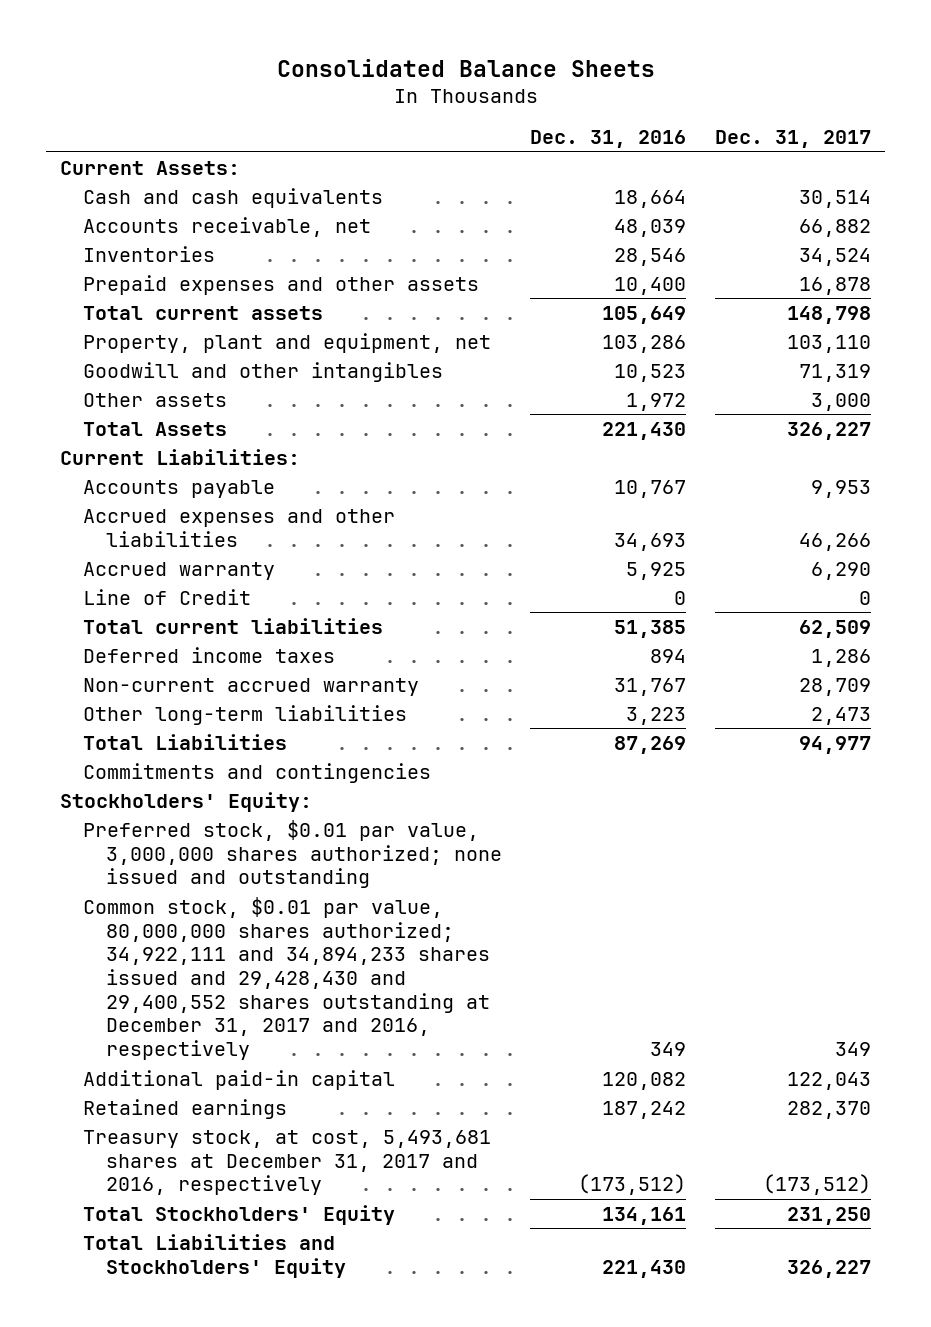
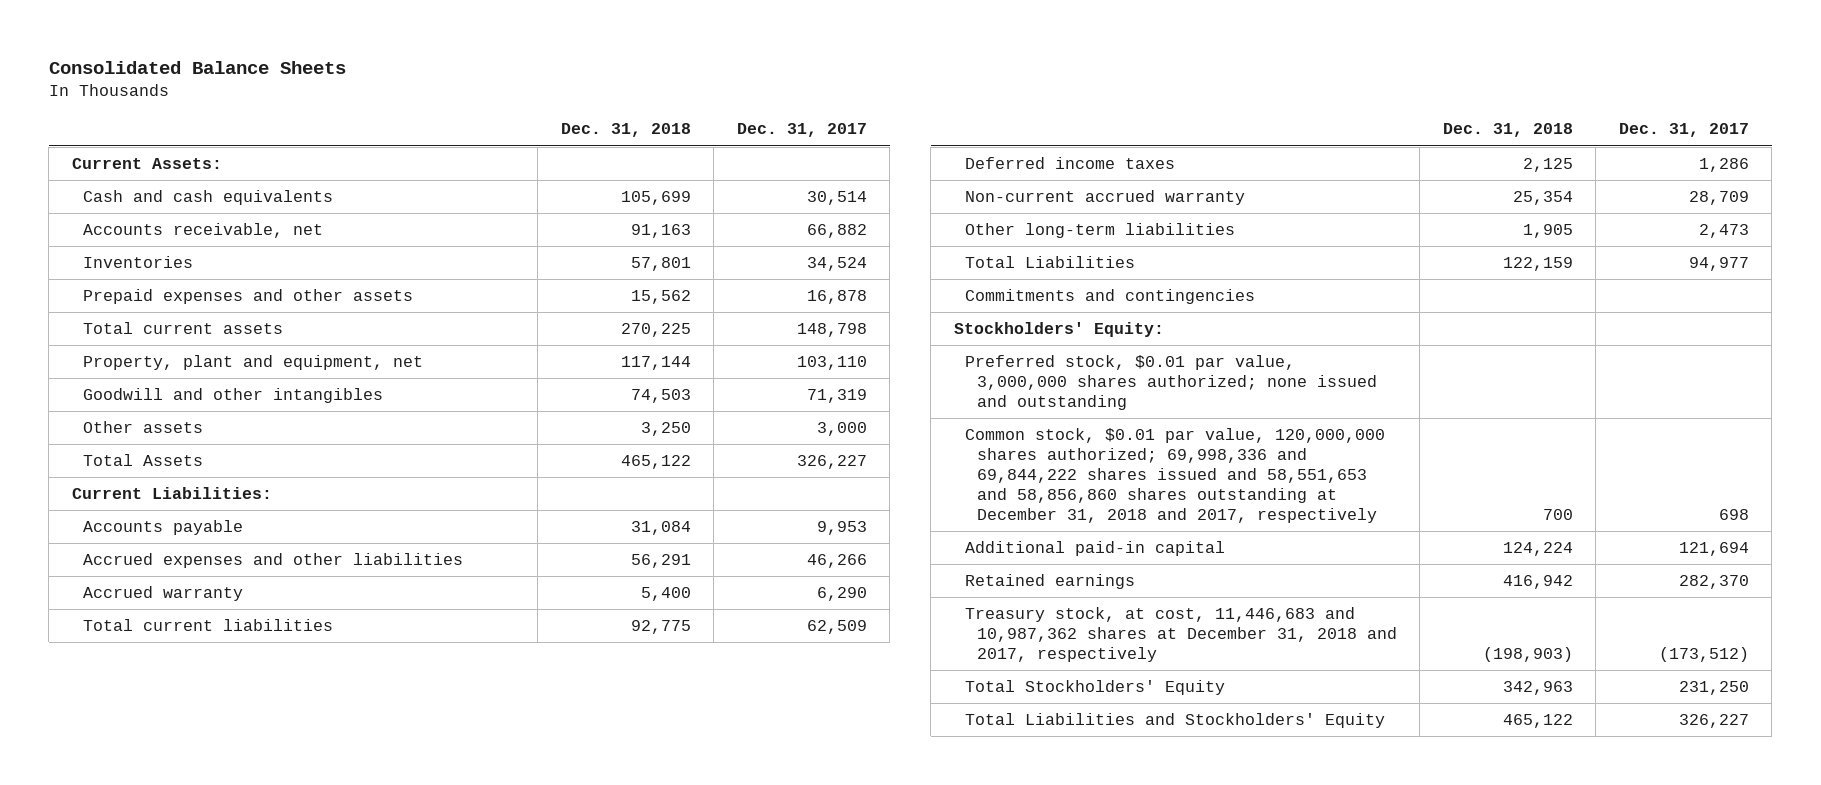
[530,130,687,149] Dec. 31, 2016 -> none
none -> [560,123,691,138] Dec. 31, 2018
[83,588,252,605] Line of Credit -> none
[83,896,490,1061] Common stock, $0.01 par value, 80,000,000 shares authorized; 34,922,111 and 34,894,233 shares issued and 29,428,430 and 29,400,552 shares outstanding at December 31, 2017 and 2016, respectively -> [965,427,1386,523] Common stock, $0.01 par value, 120,000,000 shares authorized; 69,998,336 and 69,844,222 shares issued and 58,551,653 and 58,856,860 shares outstanding at December 31, 2018 and 2017, respectively
[834,1042,871,1057] 349 -> [1718,508,1749,520] 698
[786,1071,871,1090] 122,043 -> [1678,541,1749,556] 121,694
[83,1129,492,1196] Treasury stock, at cost, 5,493,681 shares at December 31, 2017 and 2016, respectively -> [965,606,1397,662] Treasury stock, at cost, 11,446,683 and 10,987,362 shares at December 31, 2018 and 2017, respectively

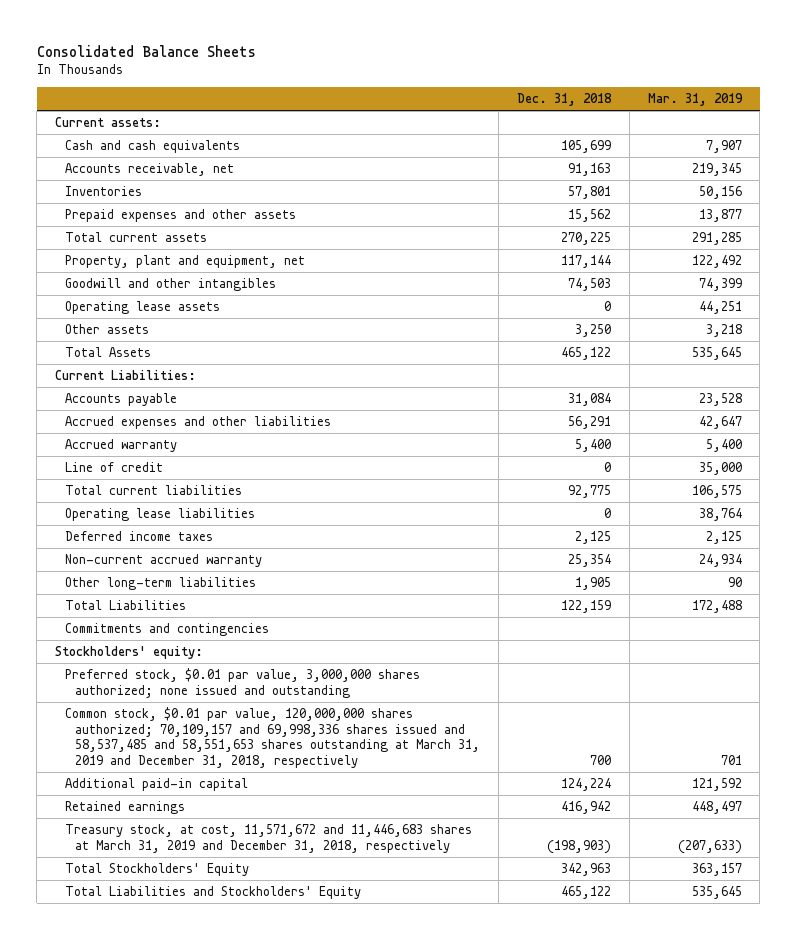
[736,123,867,138] Dec. 31, 2017 -> none
none -> [647,93,743,107] Mar. 31, 2019
[71,157,222,169] Current Assets: -> [55,116,162,127] Current assets:
none -> [65,300,221,314] Operating lease assets
none -> [65,461,164,472] Line of credit
none -> [65,507,256,521] Operating lease liabilities
[953,321,1164,337] Stockholders' Equity: -> [55,645,204,659] Stockholders' equity:
[965,427,1386,523] Common stock, $0.01 par value, 120,000,000 shares authorized; 69,998,336 and 69,844,222 shares issued and 58,551,653 and 58,856,860 shares outstanding at December 31, 2018 and 2017, respectively -> [65,706,480,769] Common stock, $0.01 par value, 120,000,000 shares authorized; 70,109,157 and 69,998,336 shares issued and 58,537,485 and 58,551,653 shares outstanding at March 31, 2019 and December 31, 2018, respectively
[965,606,1397,662] Treasury stock, at cost, 11,446,683 and 10,987,362 shares at December 31, 2018 and 2017, respectively -> [65,823,473,853] Treasury stock, at cost, 11,571,672 and 11,446,683 shares at March 31, 2019 and December 31, 2018, respectively

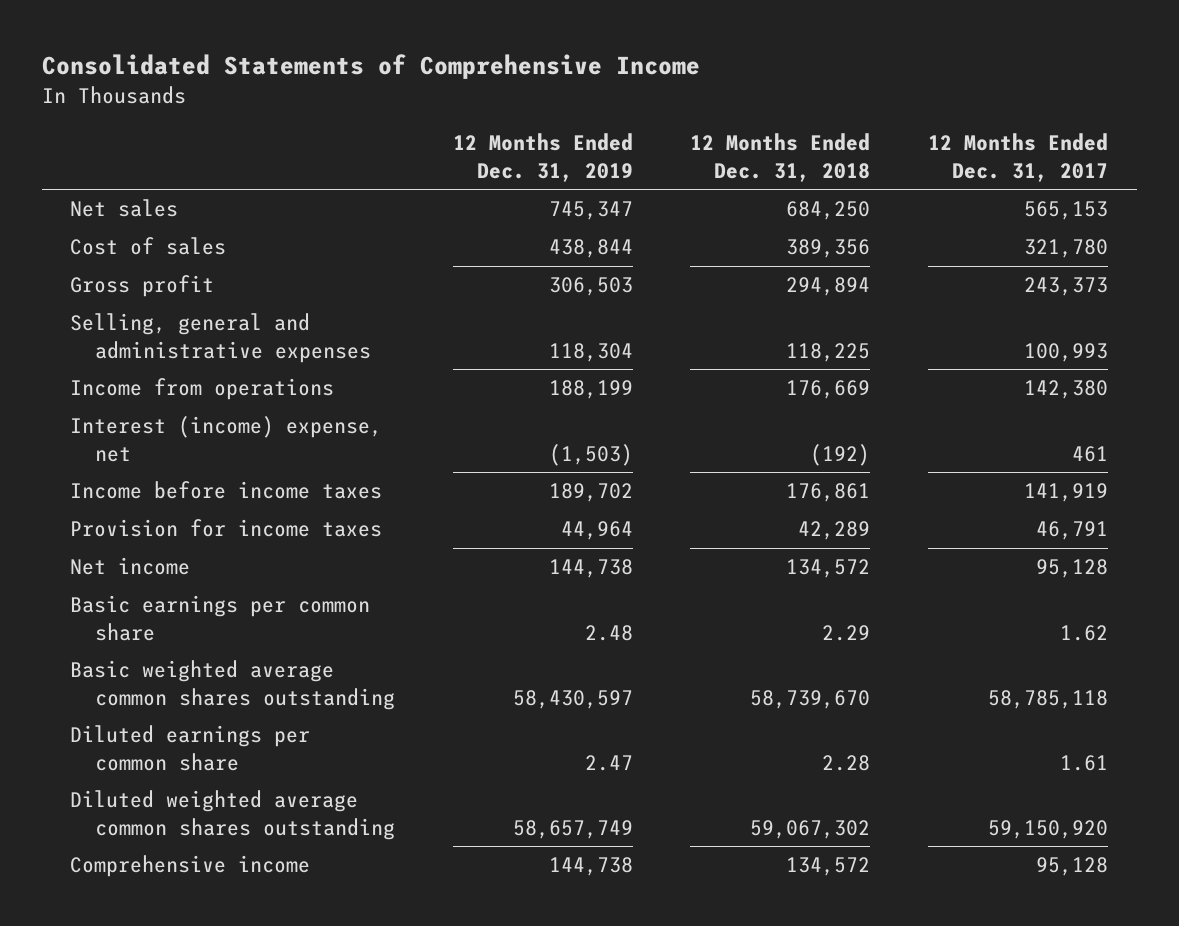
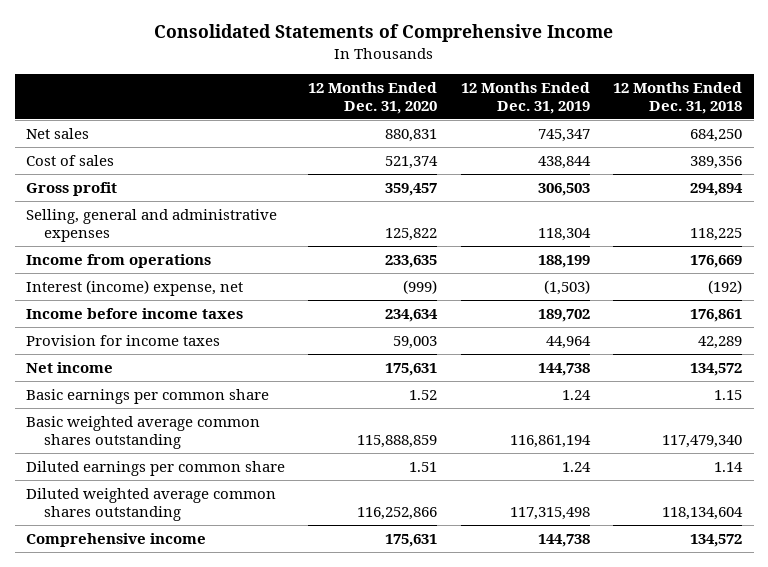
[928,133,1109,182] 12 Months Ended Dec. 31, 2017 -> none
none -> [308,81,438,114] 12 Months Ended Dec. 31, 2020
[584,624,633,641] 2.48 -> [561,390,591,401] 1.24
[822,624,871,641] 2.29 -> [714,390,743,401] 1.15
[512,689,633,709] 58,430,597 -> [509,434,591,448] 116,861,194
[750,689,871,709] 58,739,670 -> [662,434,743,448] 117,479,340
[584,754,633,771] 2.47 -> [561,462,591,473] 1.24
[822,754,871,771] 2.28 -> [714,462,744,473] 1.14
[512,819,633,839] 58,657,749 -> [509,506,590,520] 117,315,498
[750,819,871,839] 59,067,302 -> [662,506,744,520] 118,134,604

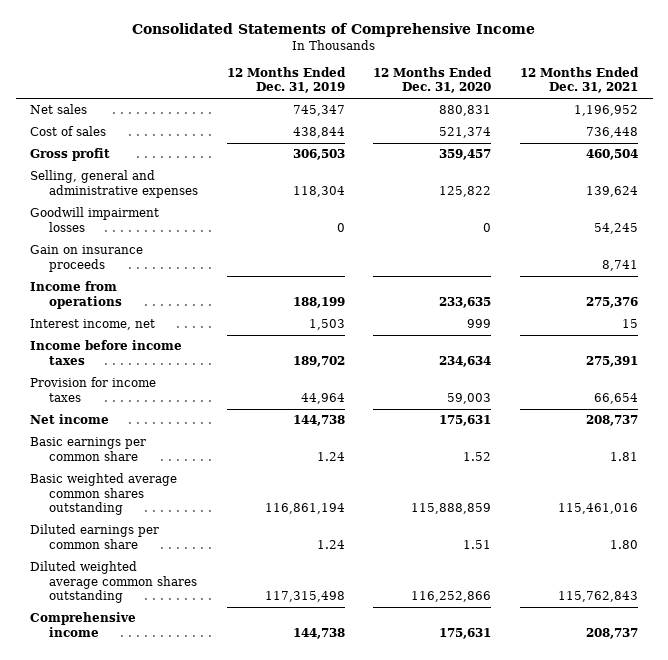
[613,81,743,114] 12 Months Ended Dec. 31, 2018 -> none
none -> [520,66,640,94] 12 Months Ended Dec. 31, 2021
none -> [30,207,160,232] Goodwill impairment losses
none -> [30,245,144,272] Gain on insurance proceeds
[26,280,244,297] Interest (income) expense, net -> [30,319,156,331] Interest income, net
[403,280,438,295] (999) -> [467,319,492,329] 999
[543,280,590,296] (1,503) -> [308,319,345,331] 1,503

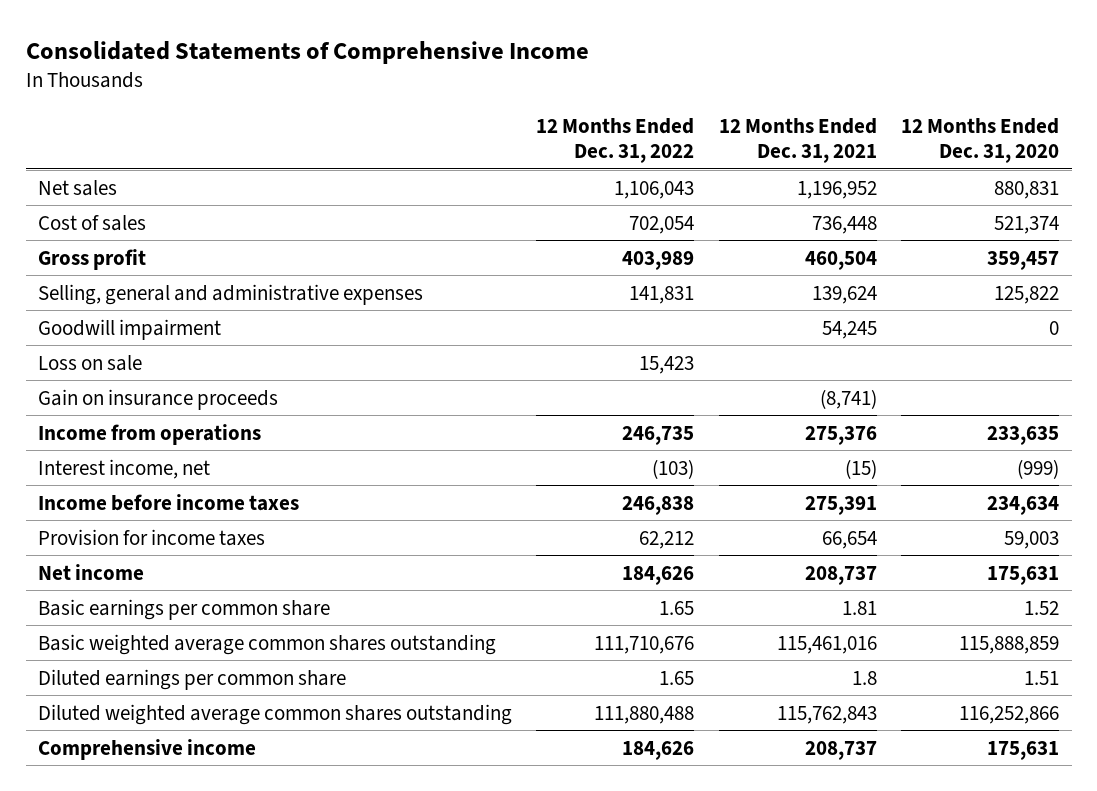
[226,66,346,94] 12 Months Ended Dec. 31, 2019 -> none
none -> [536,117,695,164] 12 Months Ended Dec. 31, 2022
[30,207,160,232] Goodwill impairment losses -> [37,318,221,340] Goodwill impairment
none -> [37,354,142,371] Loss on sale
[602,259,639,271] 8,741 -> [819,388,877,409] (8,741)
[467,319,492,329] 999 -> [1017,458,1060,479] (999)
[622,319,639,329] 15 -> [844,458,877,479] (15)
[610,539,639,549] 1.80 -> [851,670,877,685] 1.8

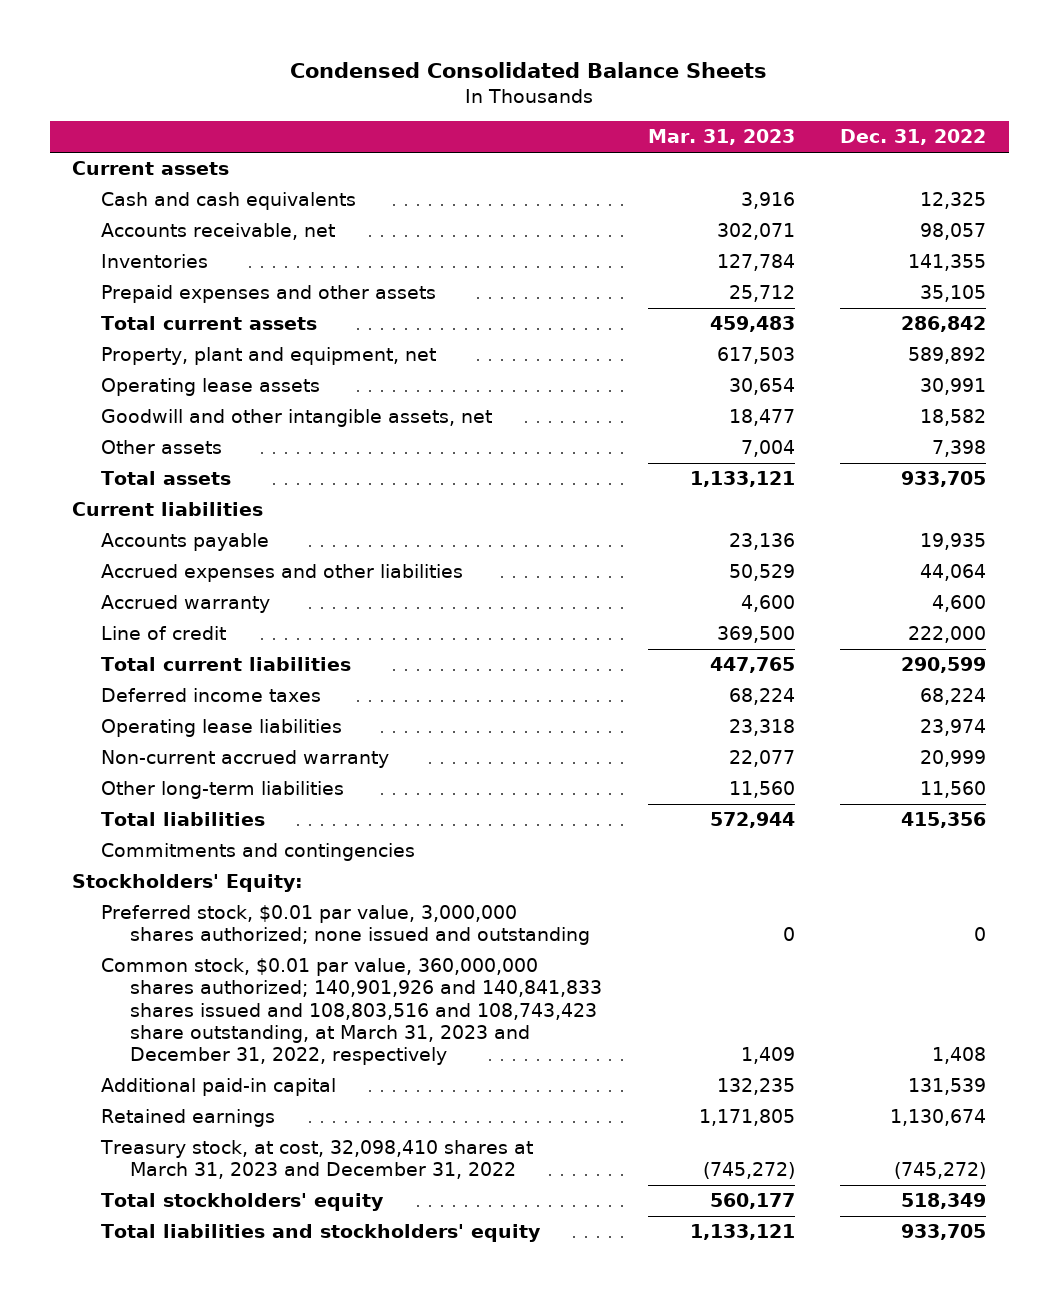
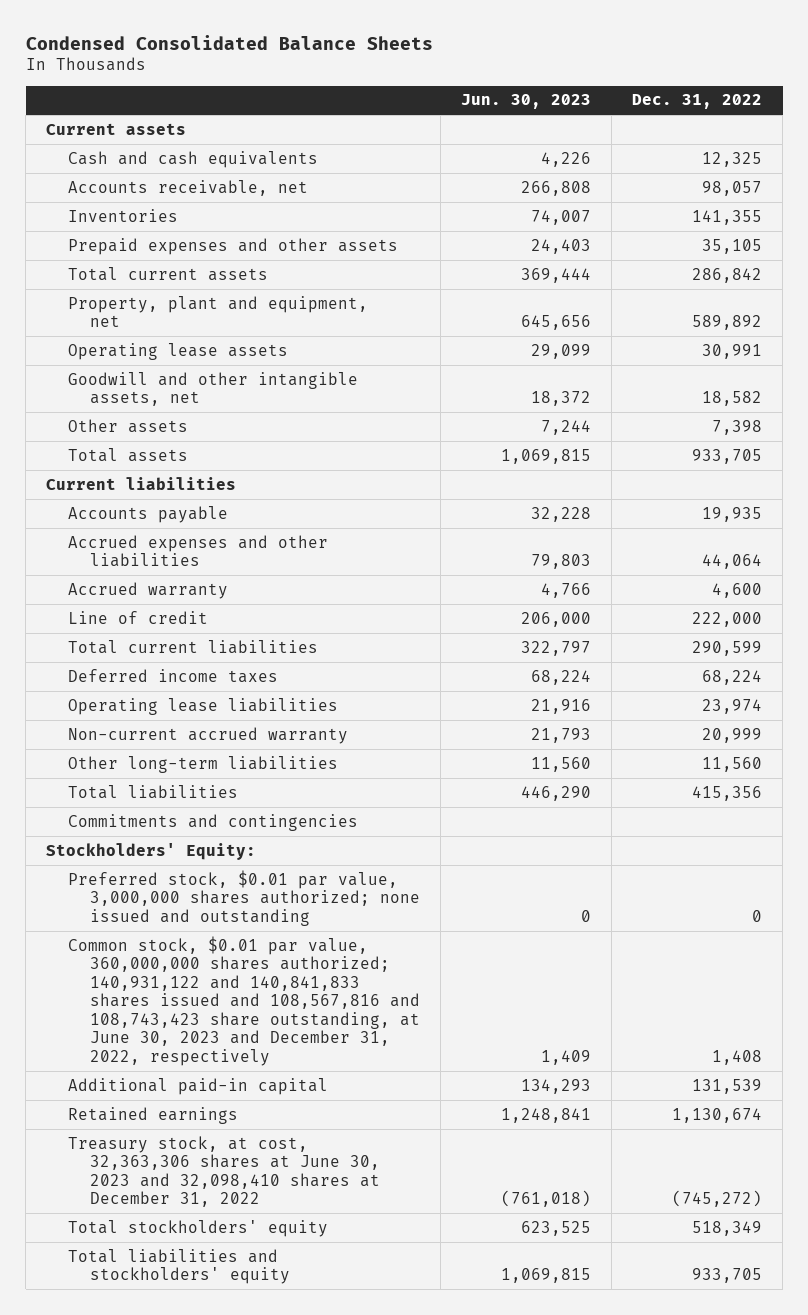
[647,129,795,146] Mar. 31, 2023 -> none
none -> [461,94,592,110] Jun. 30, 2023
[101,958,603,1065] Common stock, $0.01 par value, 360,000,000 shares authorized; 140,901,926 and 140,841,833 shares issued and 108,803,516 and 108,743,423 share outstanding, at March 31, 2023 and December 31, 2022, respectively -> [68,935,421,1066] Common stock, $0.01 par value, 360,000,000 shares authorized; 140,931,122 and 140,841,833 shares issued and 108,567,816 and 108,743,423 share outstanding, at June 30, 2023 and December 31, 2022, respectively
[100,1140,534,1180] Treasury stock, at cost, 32,098,410 shares at March 31, 2023 and December 31, 2022 -> [68,1135,381,1208] Treasury stock, at cost, 32,363,306 shares at June 30, 2023 and 32,098,410 shares at December 31, 2022

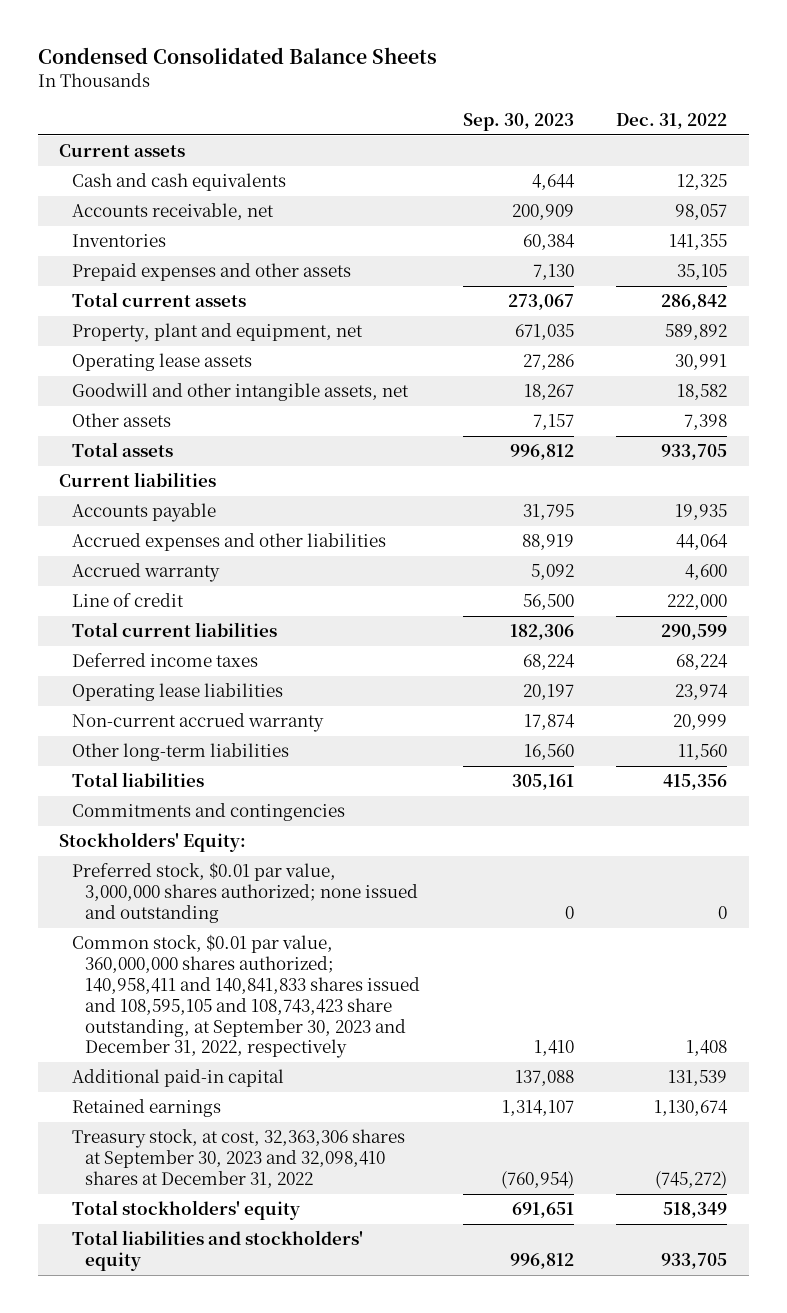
[461,94,592,110] Jun. 30, 2023 -> none
none -> [462,112,574,131] Sep. 30, 2023
[68,935,421,1066] Common stock, $0.01 par value, 360,000,000 shares authorized; 140,931,122 and 140,841,833 shares issued and 108,567,816 and 108,743,423 share outstanding, at June 30, 2023 and December 31, 2022, respectively -> [72,934,420,1059] Common stock, $0.01 par value, 360,000,000 shares authorized; 140,958,411 and 140,841,833 shares issued and 108,595,105 and 108,743,423 share outstanding, at September 30, 2023 and December 31, 2022, respectively
[68,1135,381,1208] Treasury stock, at cost, 32,363,306 shares at June 30, 2023 and 32,098,410 shares at December 31, 2022 -> [72,1129,406,1189] Treasury stock, at cost, 32,363,306 shares at September 30, 2023 and 32,098,410 shares at December 31, 2022

